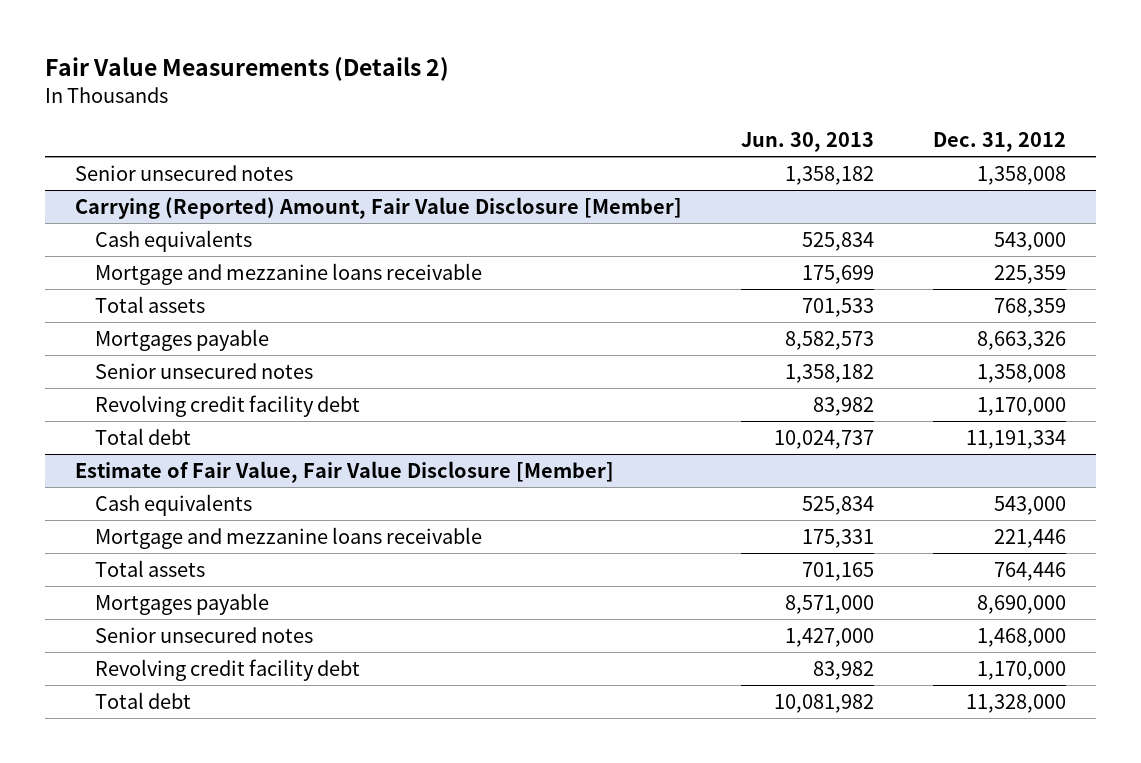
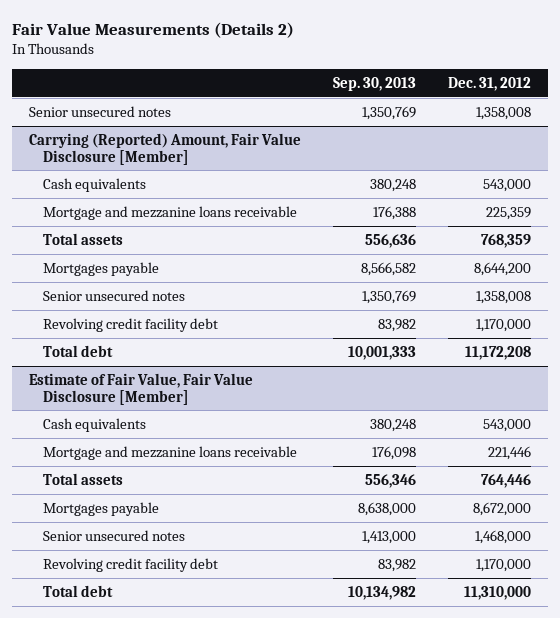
[741,131,875,152] Jun. 30, 2013 -> none
none -> [332,76,416,91] Sep. 30, 2013
[977,330,1067,350] 8,663,326 -> [474,261,532,276] 8,644,200
[966,429,1067,449] 11,191,334 -> [465,345,532,360] 11,172,208
[977,594,1067,614] 8,690,000 -> [473,501,532,516] 8,672,000
[966,693,1067,713] 11,328,000 -> [464,585,532,600] 11,310,000

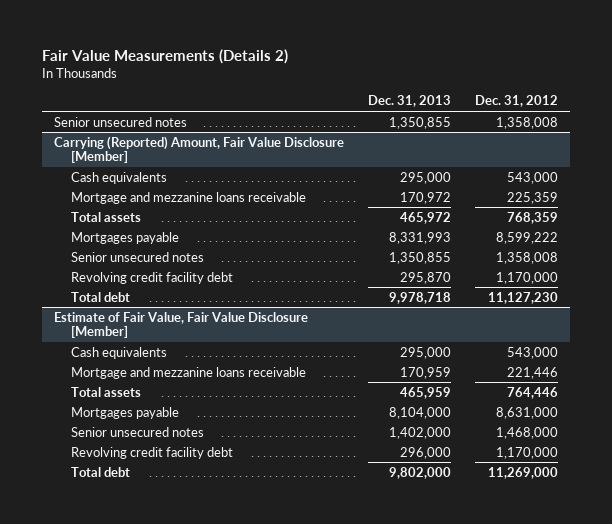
[332,76,416,91] Sep. 30, 2013 -> none
none -> [367,95,451,108] Dec. 31, 2013
[474,261,532,276] 8,644,200 -> [495,231,558,244] 8,599,222
[465,345,532,360] 11,172,208 -> [487,291,558,304] 11,127,230
[473,501,532,516] 8,672,000 -> [495,406,558,419] 8,631,000
[464,585,532,600] 11,310,000 -> [487,466,558,479] 11,269,000

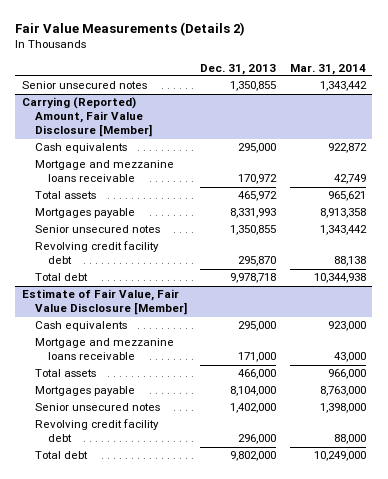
[474,95,558,108] Dec. 31, 2012 -> none
none -> [289,63,366,75] Mar. 31, 2014
[399,366,451,379] 170,959 -> [238,352,277,363] 171,000
[399,386,451,399] 465,959 -> [238,369,277,380] 466,000

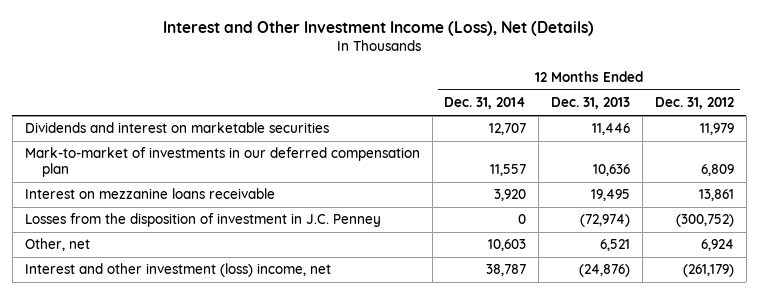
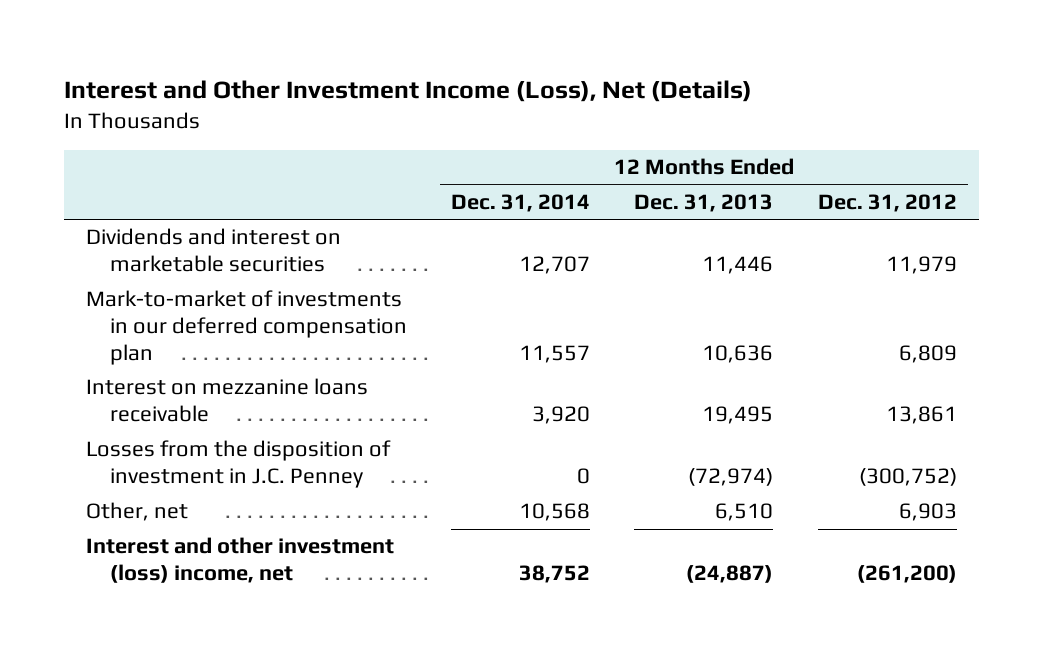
[488,239,527,252] 10,603 -> [519,503,591,522] 10,568
[600,239,631,252] 6,521 -> [715,503,774,522] 6,510
[700,239,734,252] 6,924 -> [898,503,957,522] 6,903
[486,264,527,277] 38,787 -> [519,565,591,584] 38,752
[579,264,631,278] (24,876) -> [686,565,774,584] (24,887)
[682,264,734,278] (261,179) -> [856,565,957,584] (261,200)

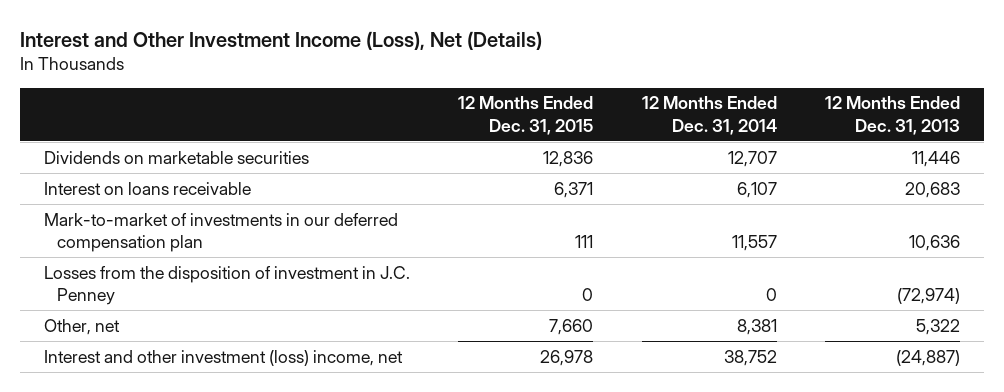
[817,193,957,212] Dec. 31, 2012 -> none
none -> [458,96,594,135] 12 Months Ended Dec. 31, 2015
[86,228,342,273] Dividends and interest on marketable securities -> [43,150,309,164] Dividends on marketable securities
none -> [43,181,251,195] Interest on loans receivable
[86,378,369,423] Interest on mezzanine loans receivable -> none
[519,503,591,522] 10,568 -> [736,318,777,335] 8,381
[715,503,774,522] 6,510 -> [916,318,961,335] 5,322

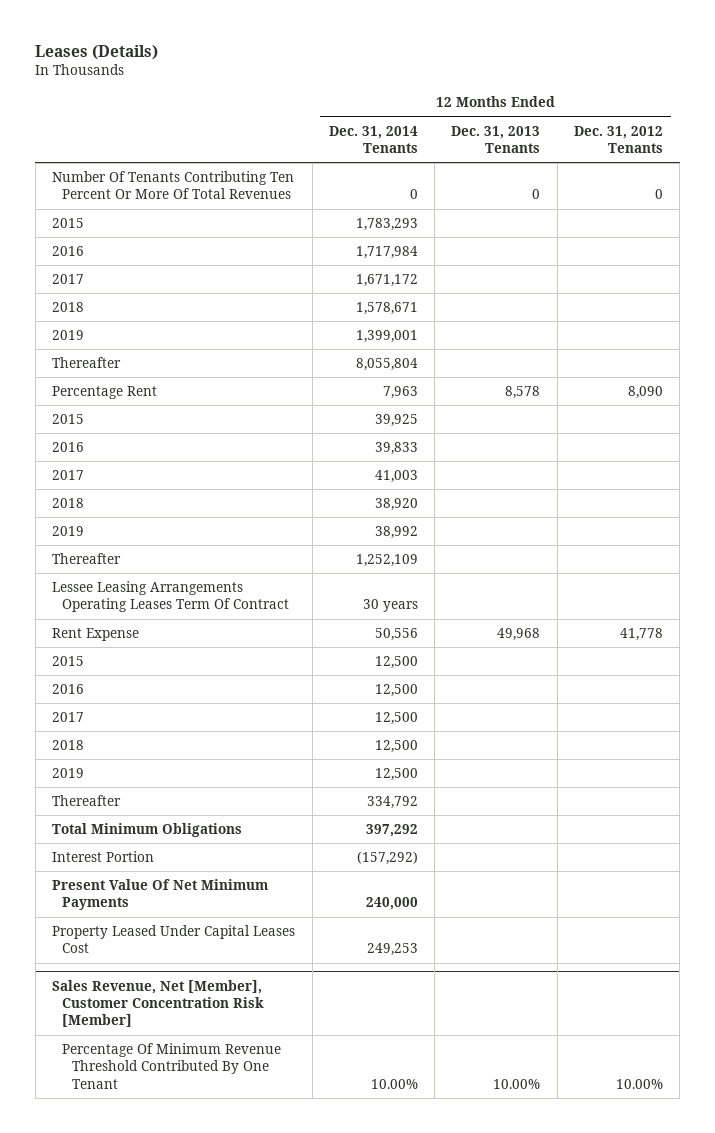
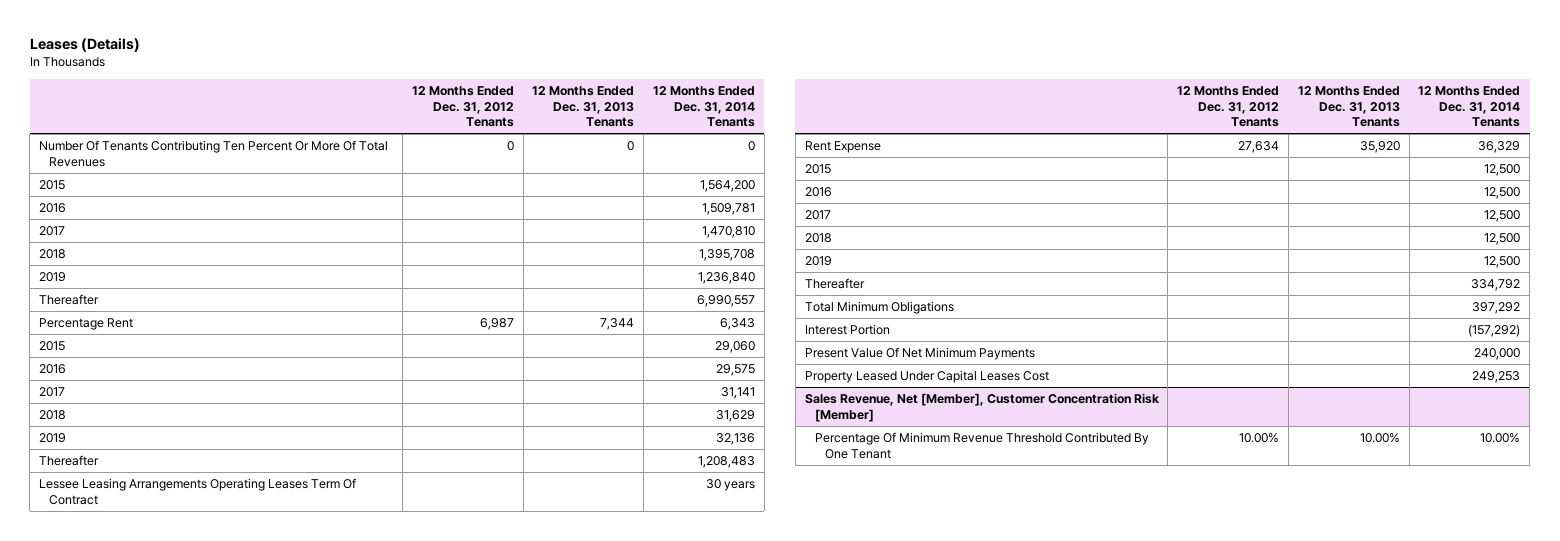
[355,217,418,231] 1,783,293 -> [699,180,755,193] 1,564,200
[355,245,418,259] 1,717,984 -> [701,203,755,216] 1,509,781
[355,273,418,287] 1,671,172 -> [701,226,755,239] 1,470,810
[355,301,418,315] 1,578,671 -> [698,249,755,262] 1,395,708
[355,329,418,343] 1,399,001 -> [697,272,755,285] 1,236,840
[355,357,418,371] 8,055,804 -> [696,295,755,308] 6,990,557
[382,385,418,399] 7,963 -> [719,318,755,331] 6,343
[505,385,541,399] 8,578 -> [600,318,635,331] 7,344
[627,385,663,399] 8,090 -> [479,318,514,331] 6,987
[374,413,418,427] 39,925 -> [714,341,755,354] 29,060
[374,441,418,455] 39,833 -> [715,364,755,377] 29,575
[374,469,418,483] 41,003 -> [720,387,755,400] 31,141
[374,497,418,511] 38,920 -> [715,410,755,423] 31,629
[374,525,418,539] 38,992 -> [715,433,755,446] 32,136
[355,553,418,567] 1,252,109 -> [697,456,755,469] 1,208,483
[374,627,418,641] 50,556 -> [1478,141,1521,154] 36,329
[497,627,541,641] 49,968 -> [1359,141,1400,154] 35,920
[619,627,663,641] 41,778 -> [1238,141,1280,154] 27,634

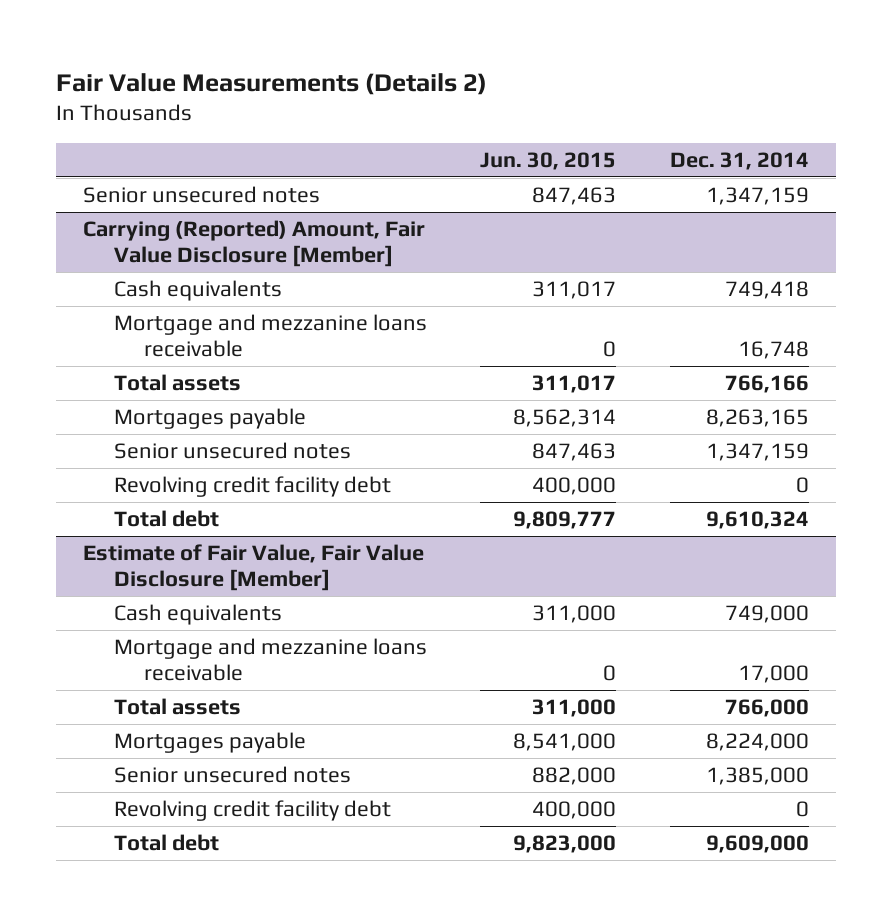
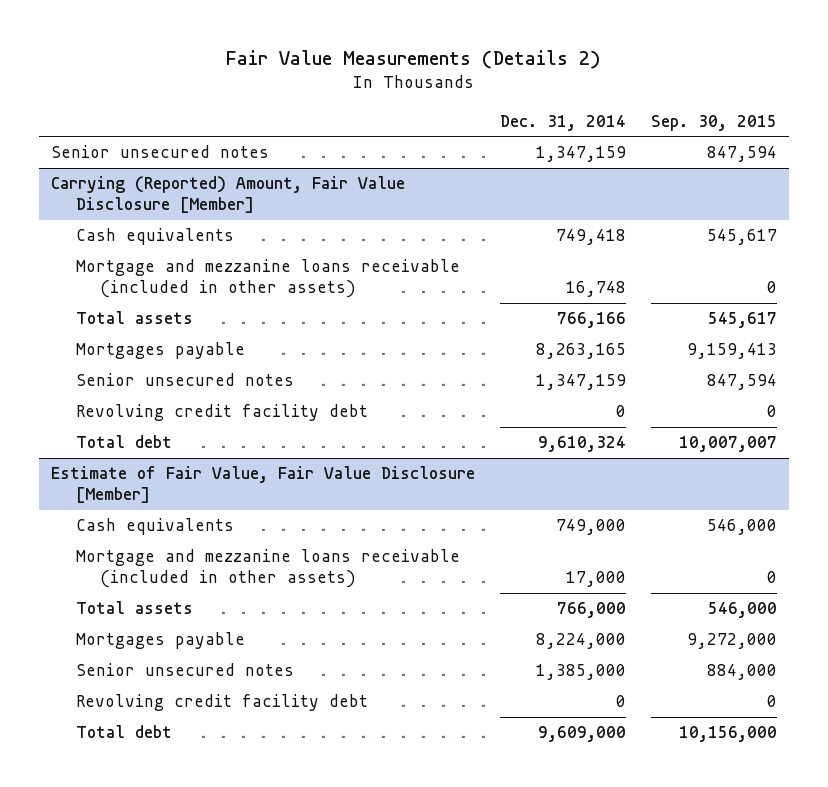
[480,151,617,170] Jun. 30, 2015 -> none
none -> [650,114,777,131] Sep. 30, 2015
[113,314,427,357] Mortgage and mezzanine loans receivable -> [75,259,460,299] Mortgage and mezzanine loans receivable (included in other assets)
[113,638,427,681] Mortgage and mezzanine loans receivable -> [75,549,460,589] Mortgage and mezzanine loans receivable (included in other assets)

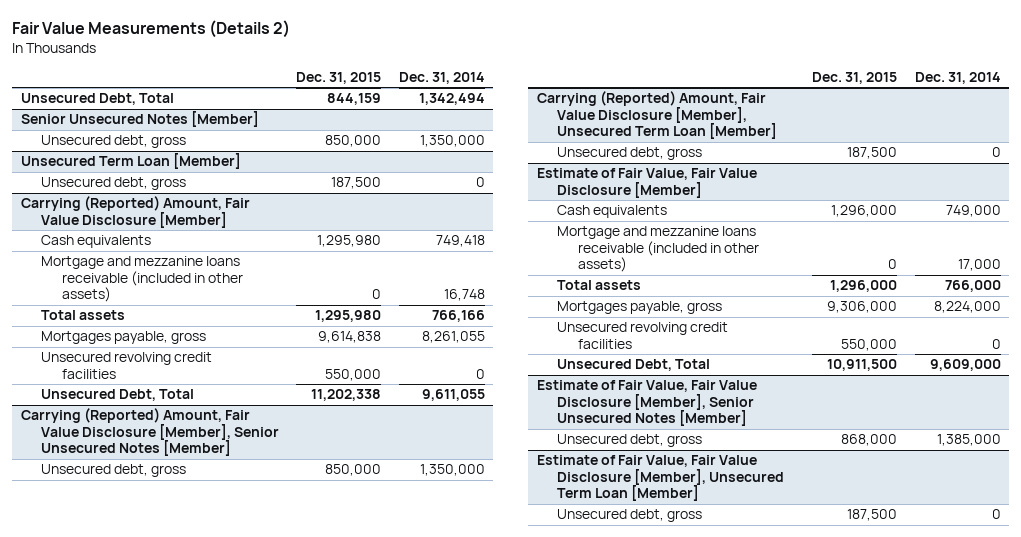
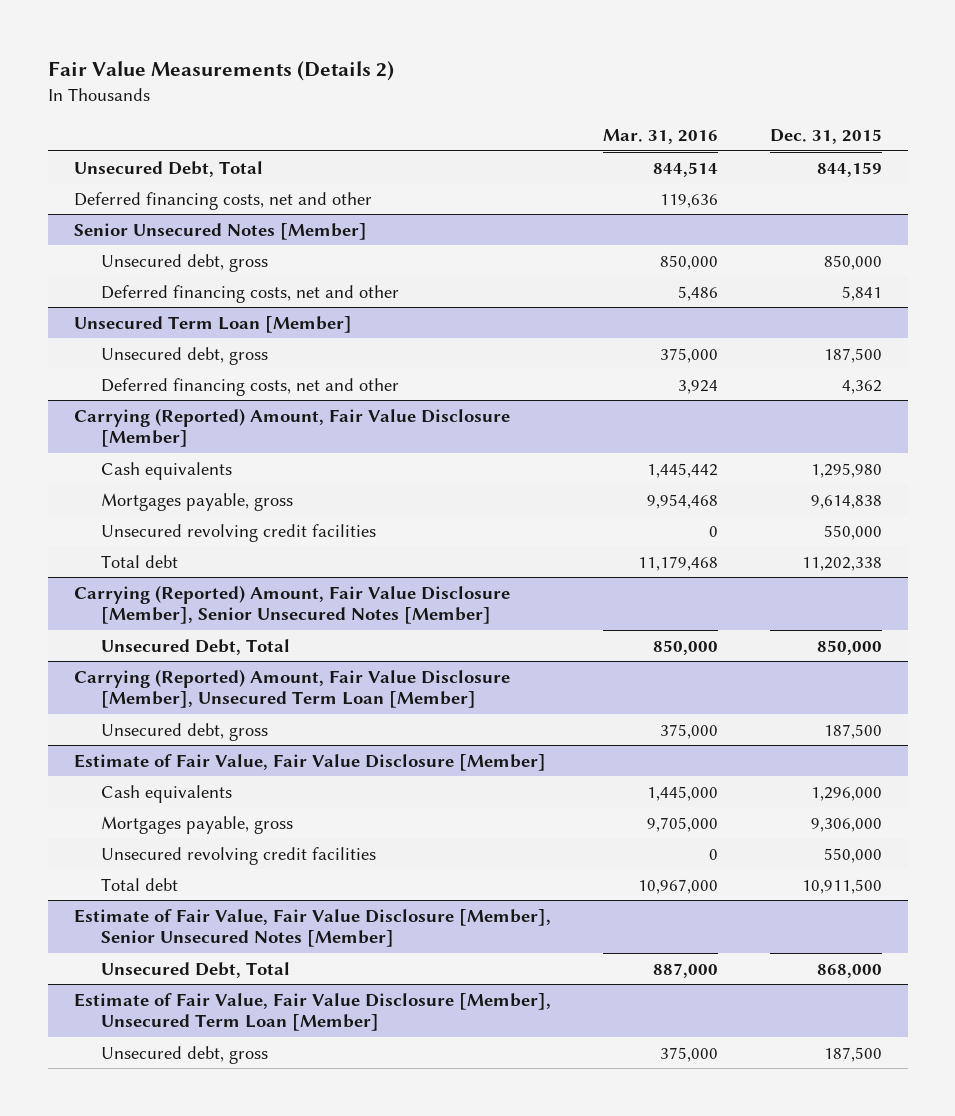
[398,71,485,84] Dec. 31, 2014 -> none
none -> [602,129,718,145] Mar. 31, 2016
none -> [73,191,372,210] Deferred financing costs, net and other
none -> [100,284,399,303] Deferred financing costs, net and other
none -> [100,377,399,396] Deferred financing costs, net and other
[41,256,243,303] Mortgage and mezzanine loans receivable (included in other assets) -> none
[41,310,126,321] Total assets -> none
[41,389,195,402] Unsecured Debt, Total -> [100,554,178,568] Total debt
[41,464,187,478] Unsecured debt, gross -> [100,638,290,655] Unsecured Debt, Total
[557,226,759,273] Mortgage and mezzanine loans receivable (included in other assets) -> none
[557,280,642,291] Total assets -> none
[557,359,711,372] Unsecured Debt, Total -> [100,877,178,891] Total debt
[557,434,703,448] Unsecured debt, gross -> [100,961,290,978] Unsecured Debt, Total

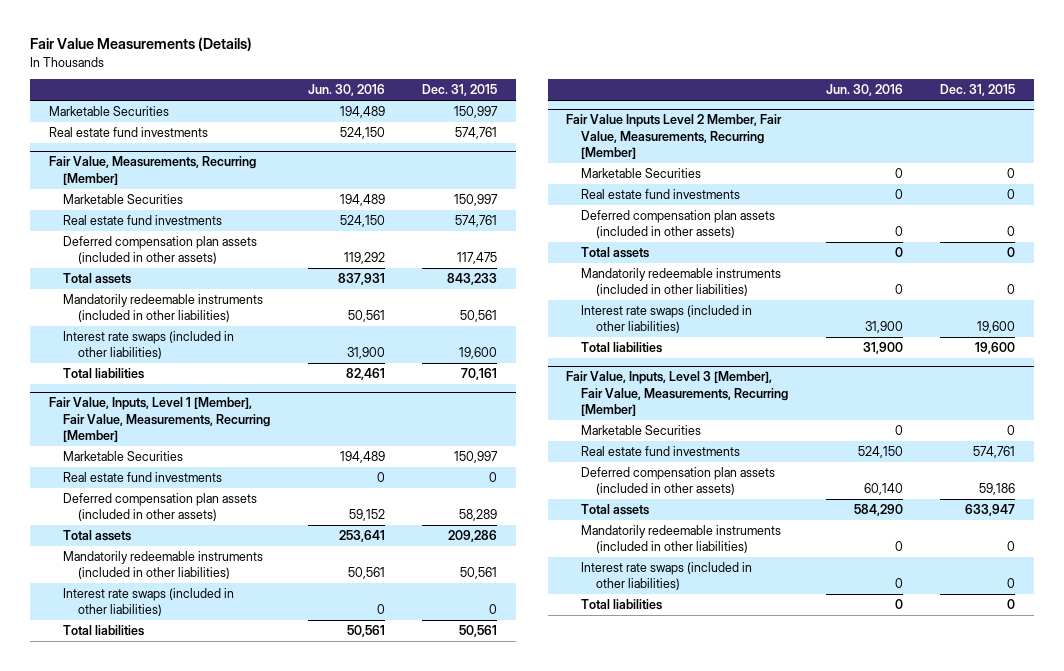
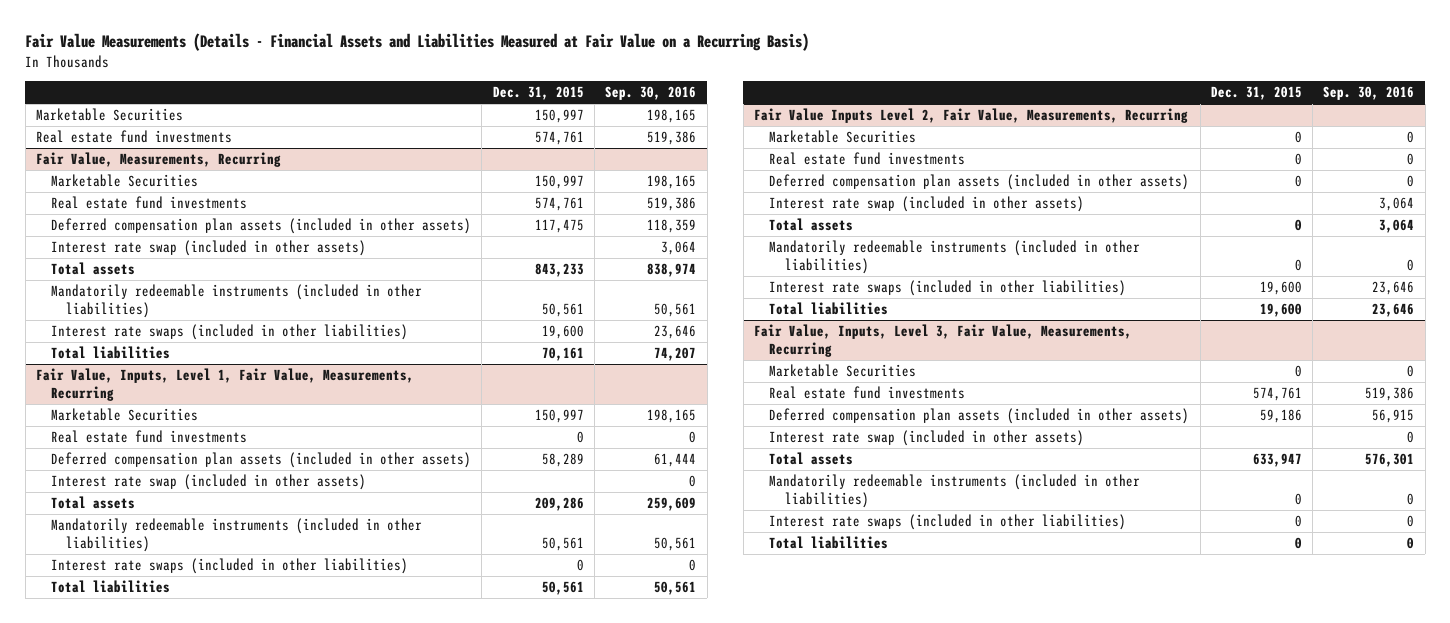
[29,37,252,52] Fair Value Measurements (Details) -> [25,33,810,52] Fair Value Measurements (Details - Financial Assets and Liabilities Measured at Fair Value on a Recurring Basis)
[307,84,385,97] Jun. 30, 2016 -> none
none -> [605,86,697,101] Sep. 30, 2016
[48,156,256,185] Fair Value, Measurements, Recurring [Member] -> [35,152,281,168] Fair Value, Measurements, Recurring
none -> [51,240,367,257] Interest rate swap (included in other assets)
[48,397,271,442] Fair Value, Inputs, Level 1 [Member], Fair Value, Measurements, Recurring [Member] -> [35,368,414,402] Fair Value, Inputs, Level 1, Fair Value, Measurements, Recurring
none -> [51,474,367,491] Interest rate swap (included in other assets)
[566,114,783,159] Fair Value Inputs Level 2 Member, Fair Value, Measurements, Recurring [Member] -> [753,108,1188,124] Fair Value Inputs Level 2, Fair Value, Measurements, Recurring
none -> [769,196,1085,213] Interest rate swap (included in other assets)
[566,371,789,416] Fair Value, Inputs, Level 3 [Member], Fair Value, Measurements, Recurring [Member] -> [753,324,1132,358] Fair Value, Inputs, Level 3, Fair Value, Measurements, Recurring
none -> [769,430,1085,447] Interest rate swap (included in other assets)

